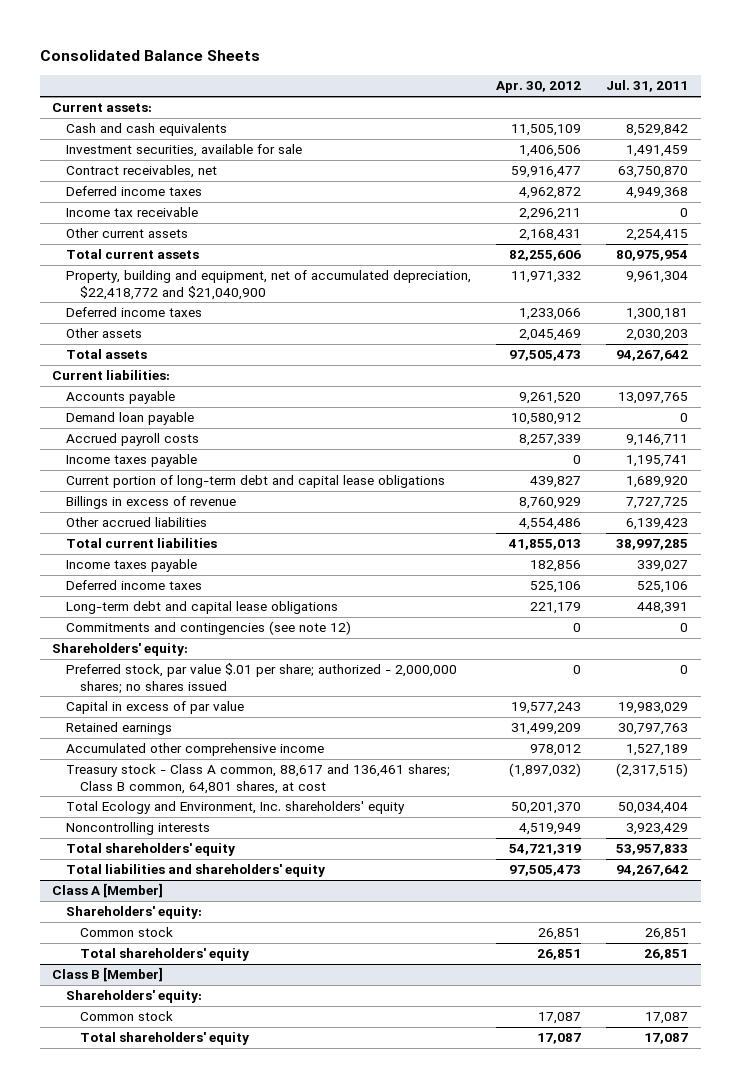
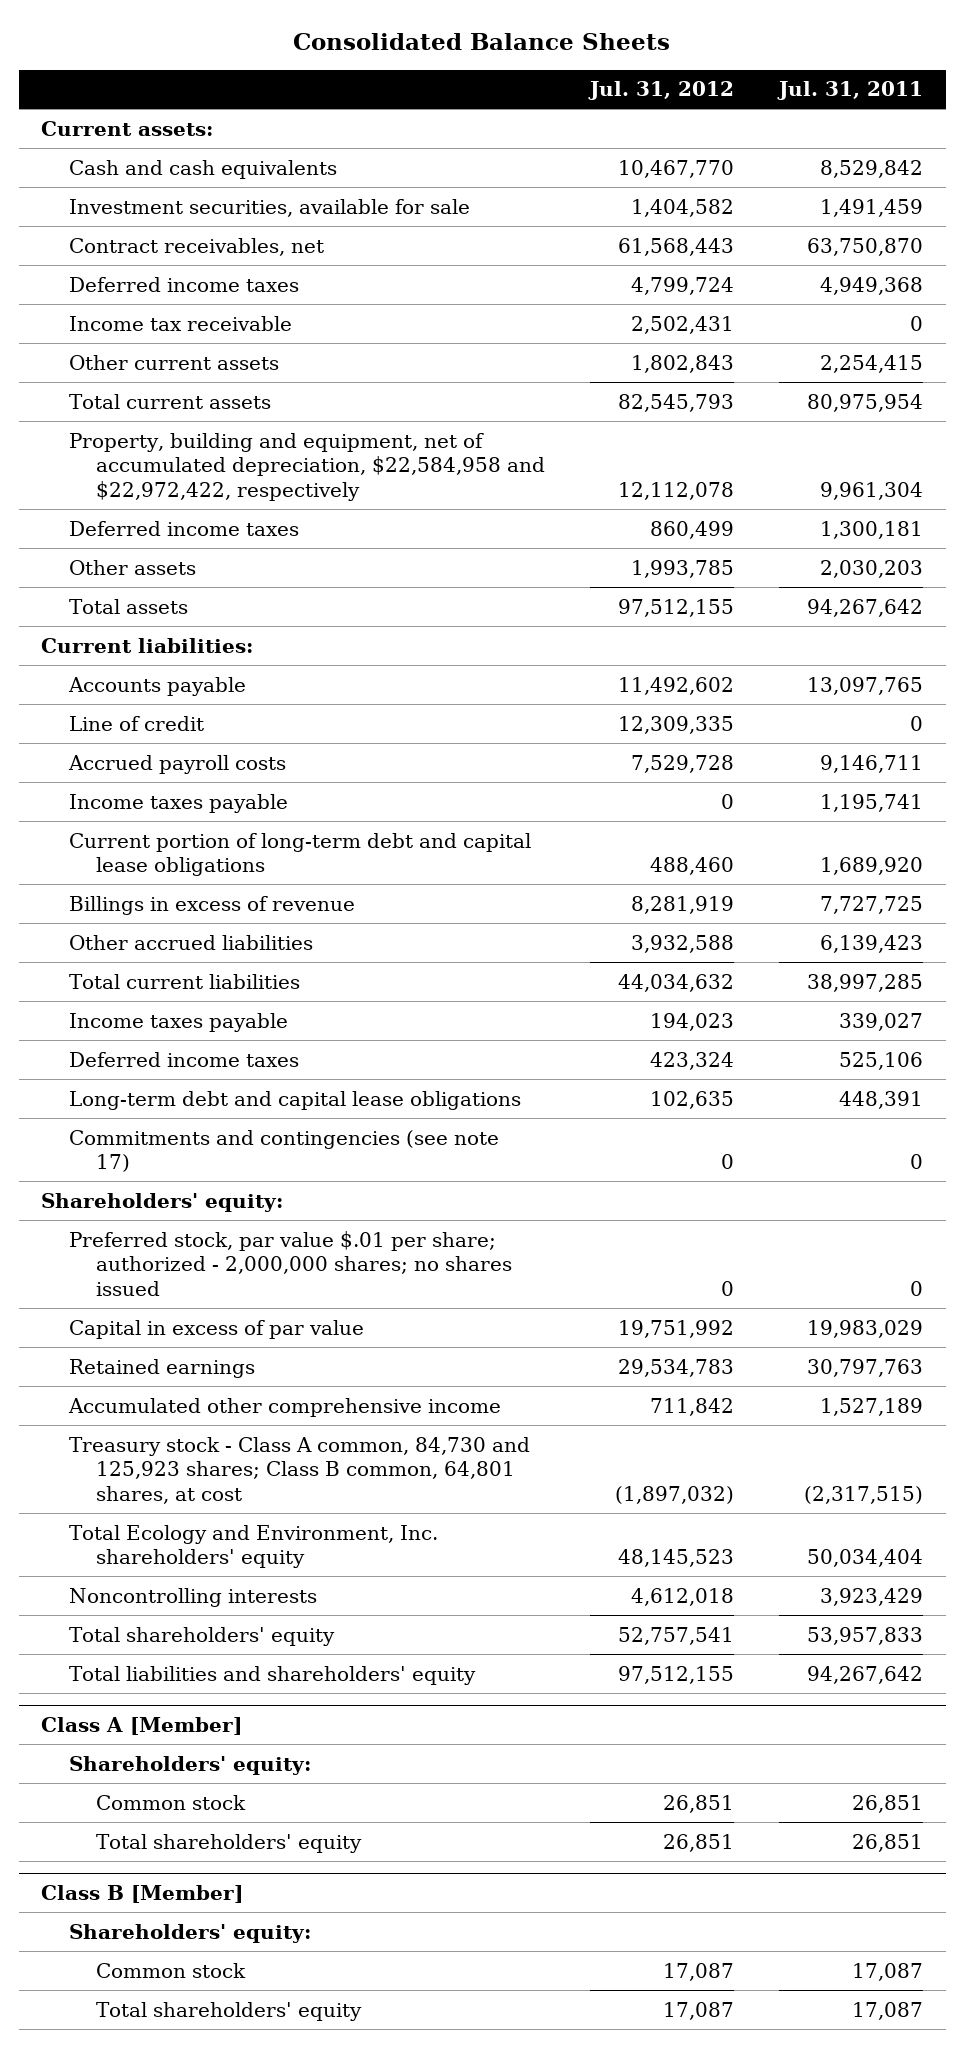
[496,81,582,94] Apr. 30, 2012 -> none
none -> [587,81,734,101] Jul. 31, 2012
[66,270,472,300] Property, building and equipment, net of accumulated depreciation, $22,418,772 and $21,040,900 -> [68,432,545,501] Property, building and equipment, net of accumulated depreciation, $22,584,958 and $22,972,422, respectively
[66,412,195,426] Demand loan payable -> [68,715,204,731] Line of credit
[66,621,352,636] Commitments and contingencies (see note 12) -> [68,1129,499,1173] Commitments and contingencies (see note 17)
[66,764,451,794] Treasury stock - Class A common, 88,617 and 136,461 shares; Class B common, 64,801 shares, at cost -> [68,1436,530,1504] Treasury stock - Class A common, 84,730 and 125,923 shares; Class B common, 64,801 shares, at cost

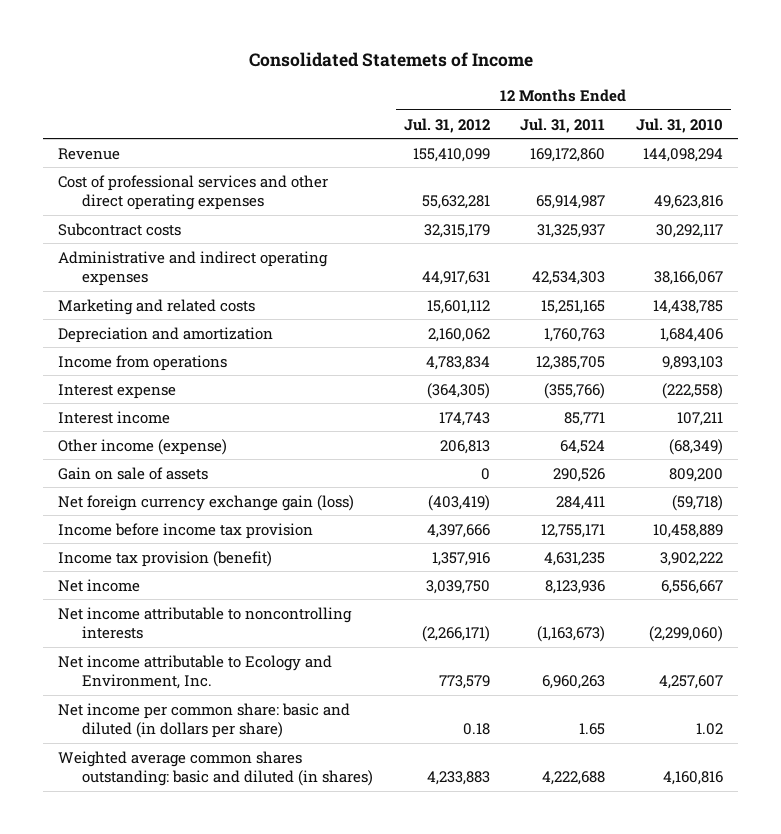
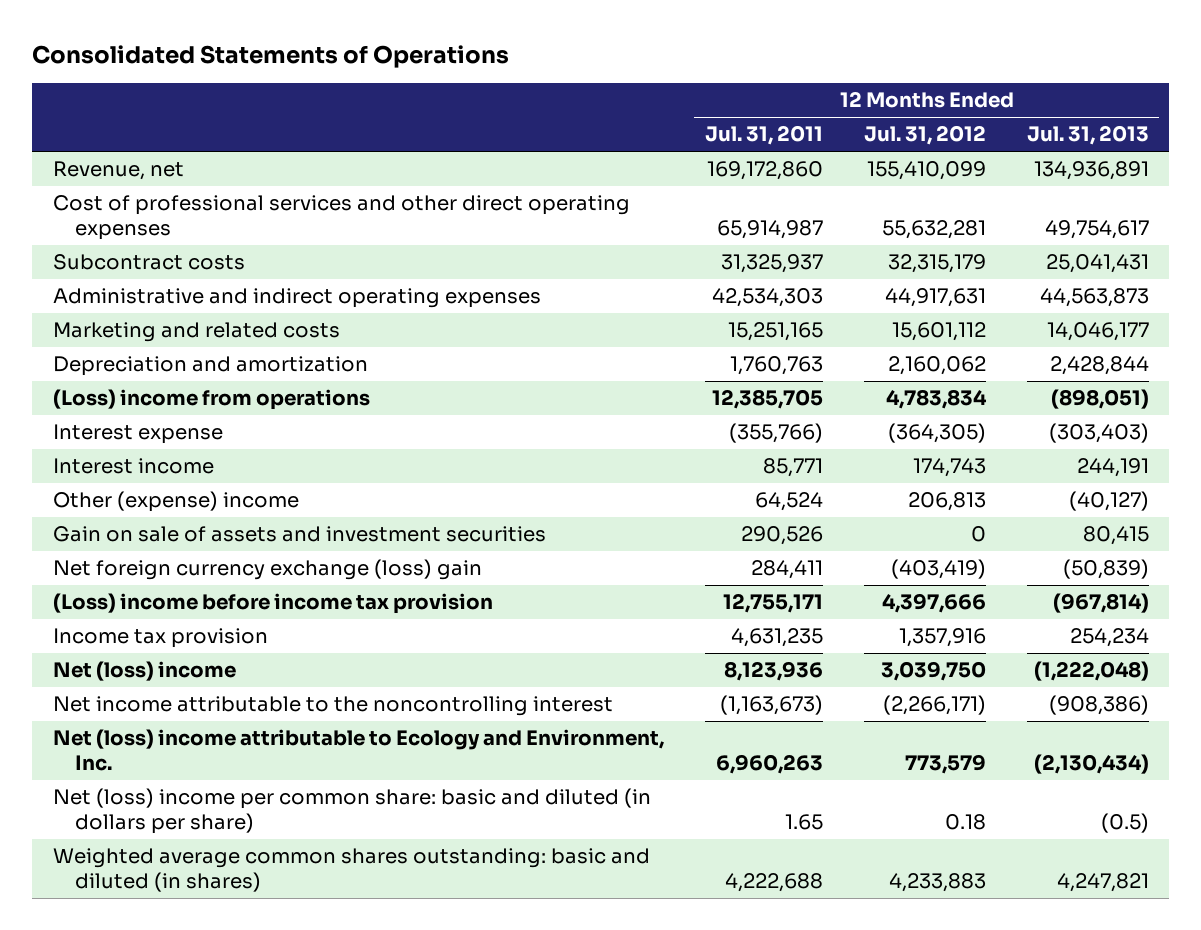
[248,52,533,68] Consolidated Statemets of Income -> [32,45,510,69] Consolidated Statements of Operations
[635,117,723,133] Jul. 31, 2010 -> none
none -> [1026,125,1149,146] Jul. 31, 2013
[58,147,121,160] Revenue -> [52,161,184,181] Revenue, net
[58,354,228,371] Income from operations -> [52,389,370,411] (Loss) income from operations
[58,438,228,455] Other income (expense) -> [52,491,299,513] Other (expense) income
[58,466,209,480] Gain on sale of assets -> [52,526,546,543] Gain on sale of assets and investment securities
[58,494,355,511] Net foreign currency exchange gain (loss) -> [52,559,482,581] Net foreign currency exchange (loss) gain
[58,522,314,539] Income before income tax provision -> [52,593,493,615] (Loss) income before income tax provision
[58,550,273,567] Income tax provision (benefit) -> [52,628,268,649] Income tax provision
[58,578,141,592] Net income -> [52,661,236,682] Net (loss) income
[58,606,353,640] Net income attributable to noncontrolling interests -> [52,696,613,717] Net income attributable to the noncontrolling interest
[58,654,333,690] Net income attributable to Ecology and Environment, Inc. -> [52,729,664,772] Net (loss) income attributable to Ecology and Environment, Inc.
[58,702,351,739] Net income per common share: basic and diluted (in dollars per share) -> [52,788,651,835] Net (loss) income per common share: basic and diluted (in dollars per share)

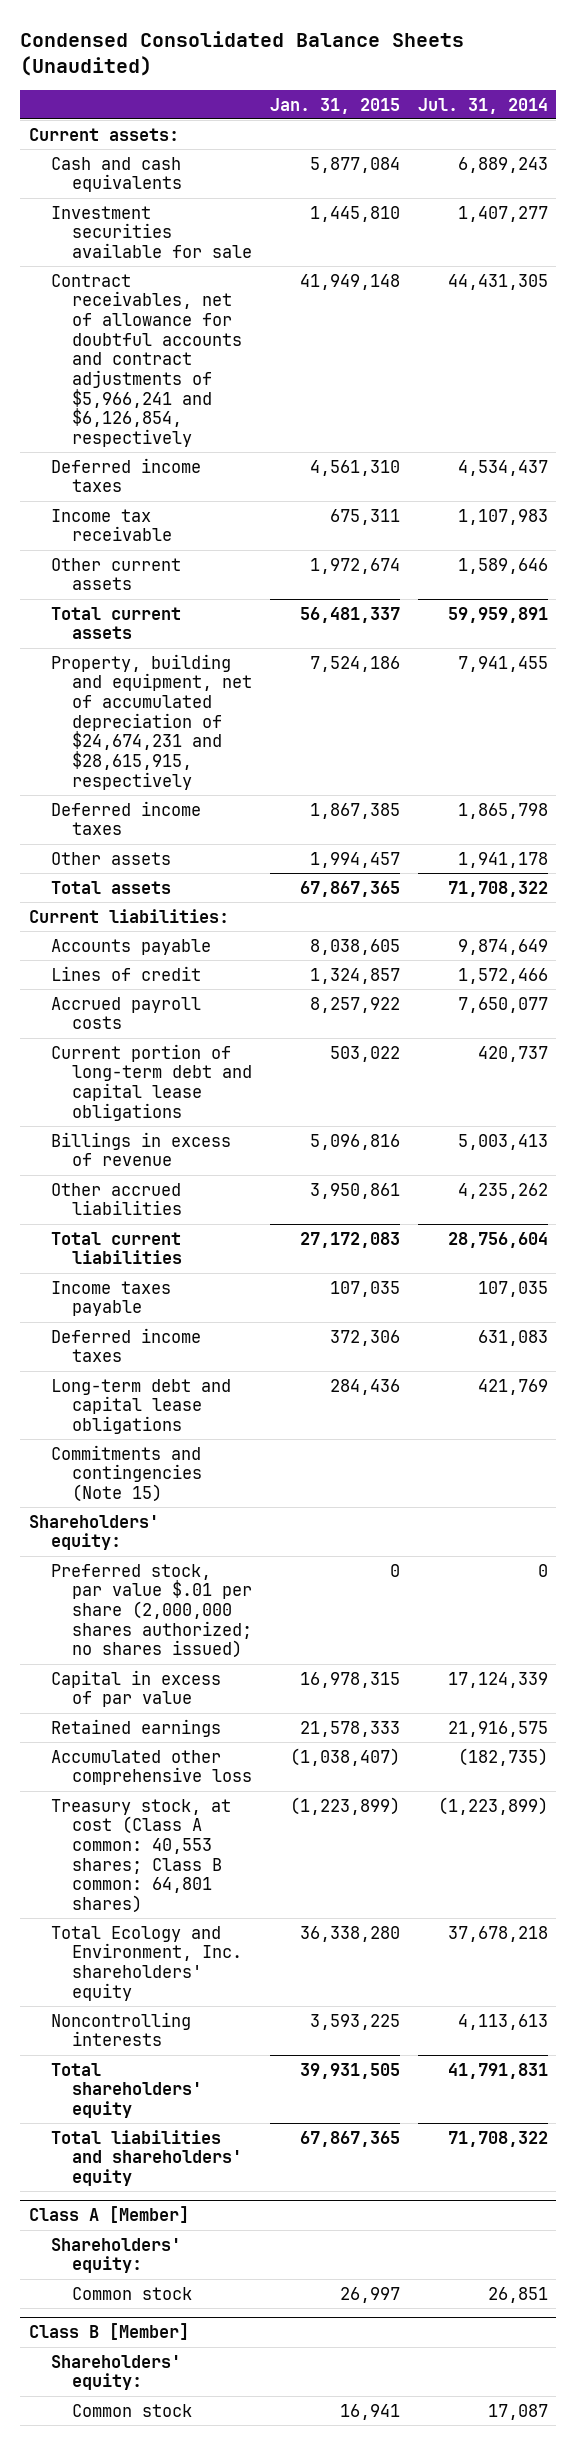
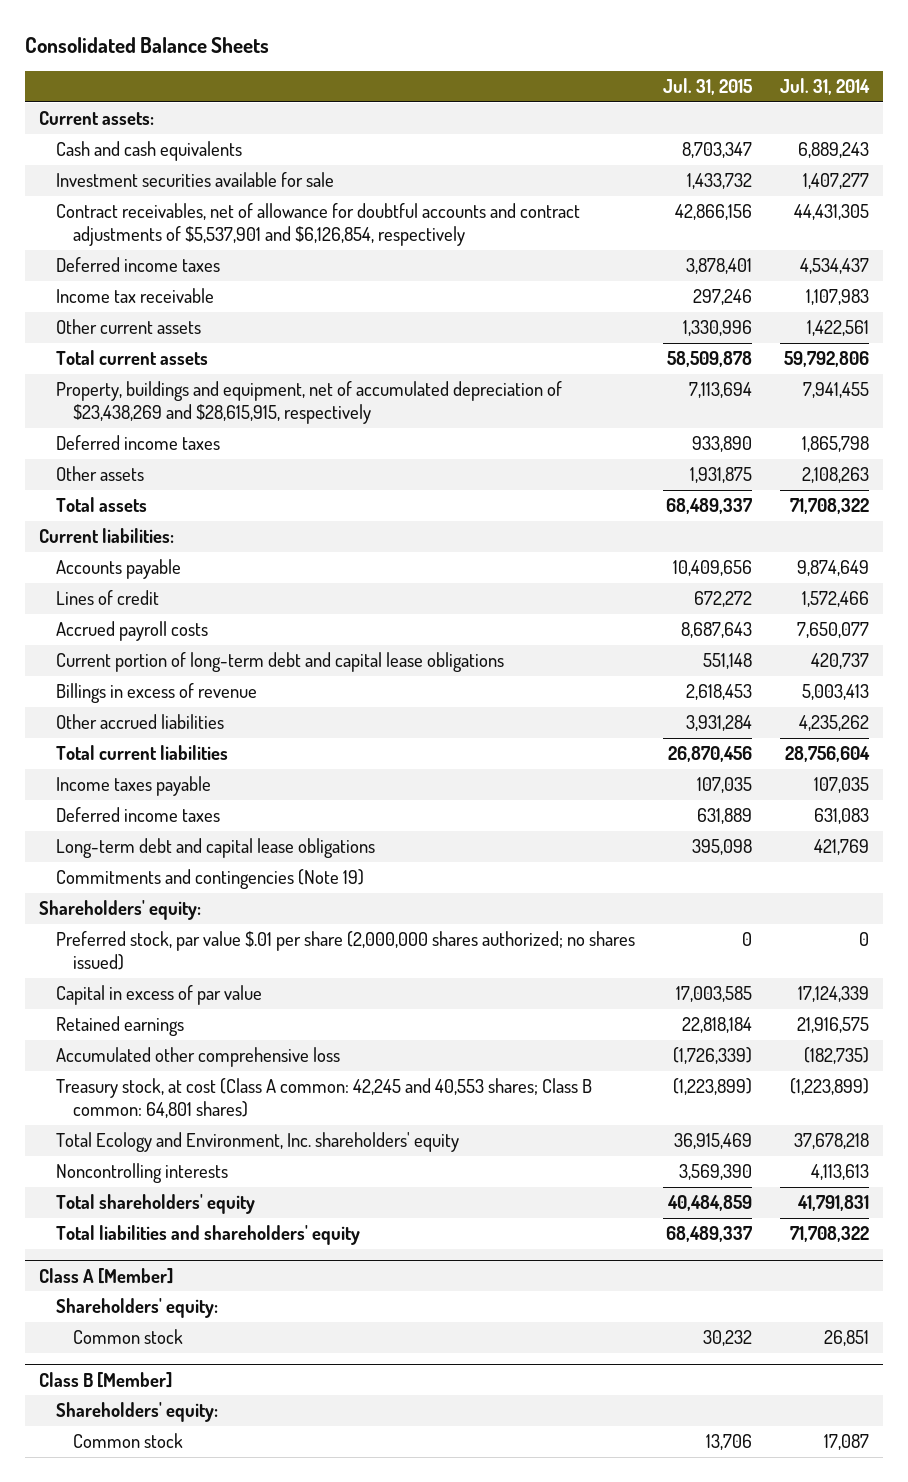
[20,30,465,76] Condensed Consolidated Balance Sheets (Unaudited) -> [24,36,269,53] Consolidated Balance Sheets
[269,97,400,114] Jan. 31, 2015 -> none
none -> [663,78,753,96] Jul. 31, 2015
[50,273,243,448] Contract receivables, net of allowance for doubtful accounts and contract adjustments of $5,966,241 and $6,126,854, respectively -> [56,203,581,247] Contract receivables, net of allowance for doubtful accounts and contract adjustments of $5,537,901 and $6,126,854, respectively
[457,557,548,574] 1,589,646 -> [807,320,870,337] 1,422,561
[447,606,548,623] 59,959,891 -> [784,351,870,368] 59,792,806
[50,653,253,790] Property, building and equipment, net of accumulated depreciation of $24,674,231 and $28,615,915, respectively -> [56,381,563,425] Property, buildings and equipment, net of accumulated depreciation of $23,438,269 and $28,615,915, respectively
[457,851,548,868] 1,941,178 -> [802,467,870,484] 2,108,263
[50,1444,203,1503] Commitments and contingencies (Note 15) -> [56,869,365,890] Commitments and contingencies (Note 19)
[50,1798,231,1914] Treasury stock, at cost (Class A common: 40,553 shares; Class B common: 64,801 shares) -> [56,1078,593,1119] Treasury stock, at cost (Class A common: 42,245 and 40,553 shares; Class B common: 64,801 shares)

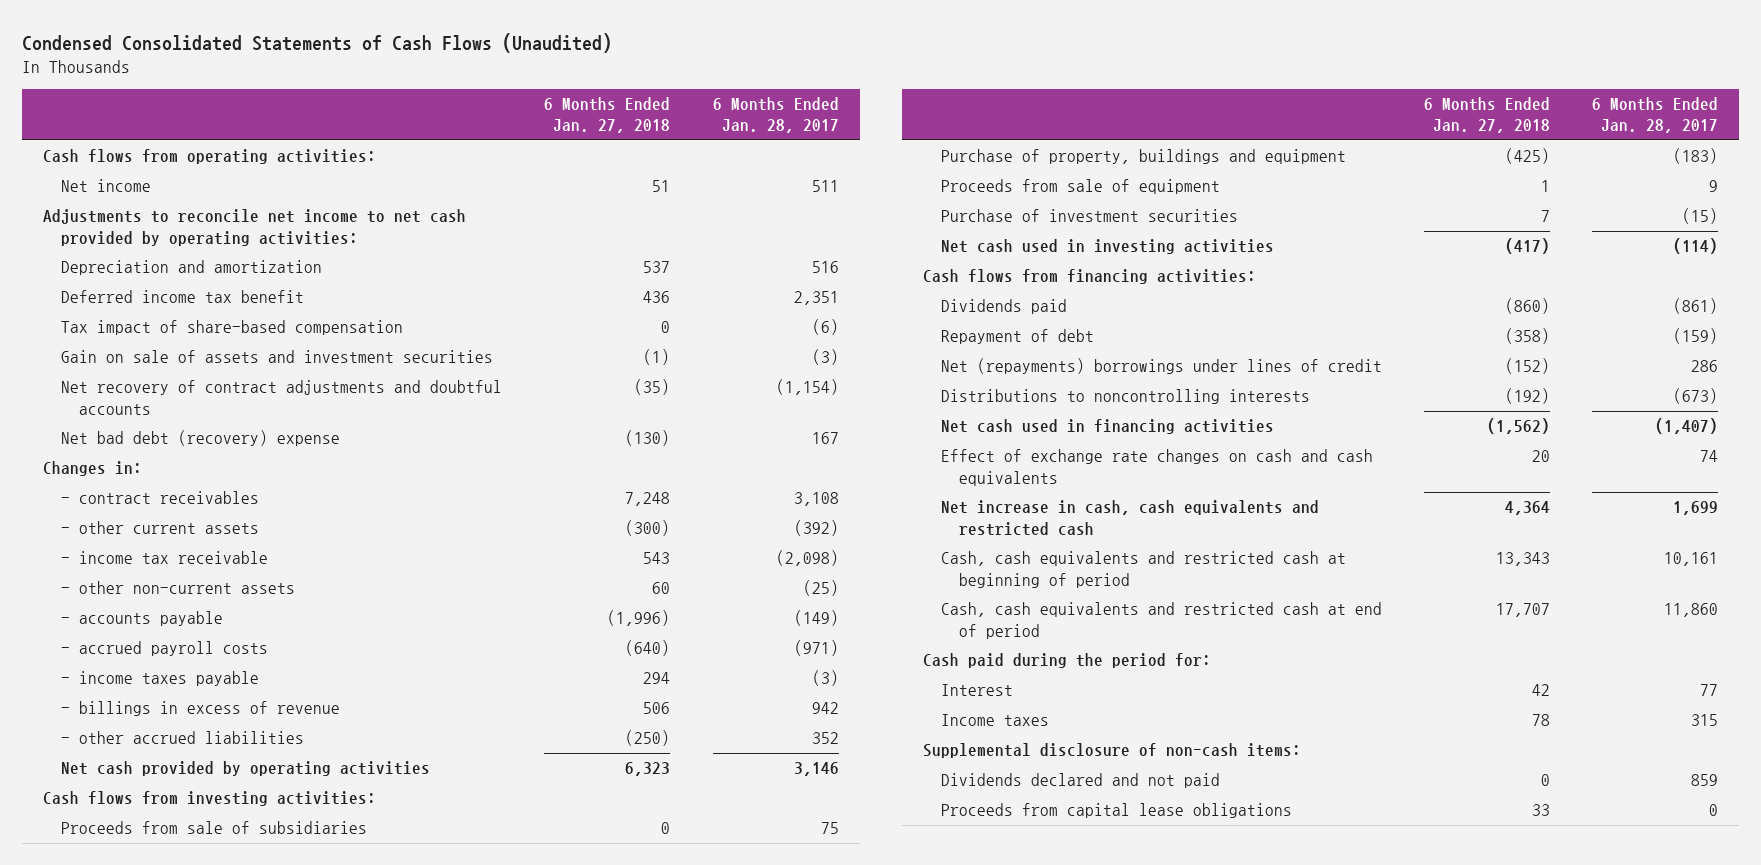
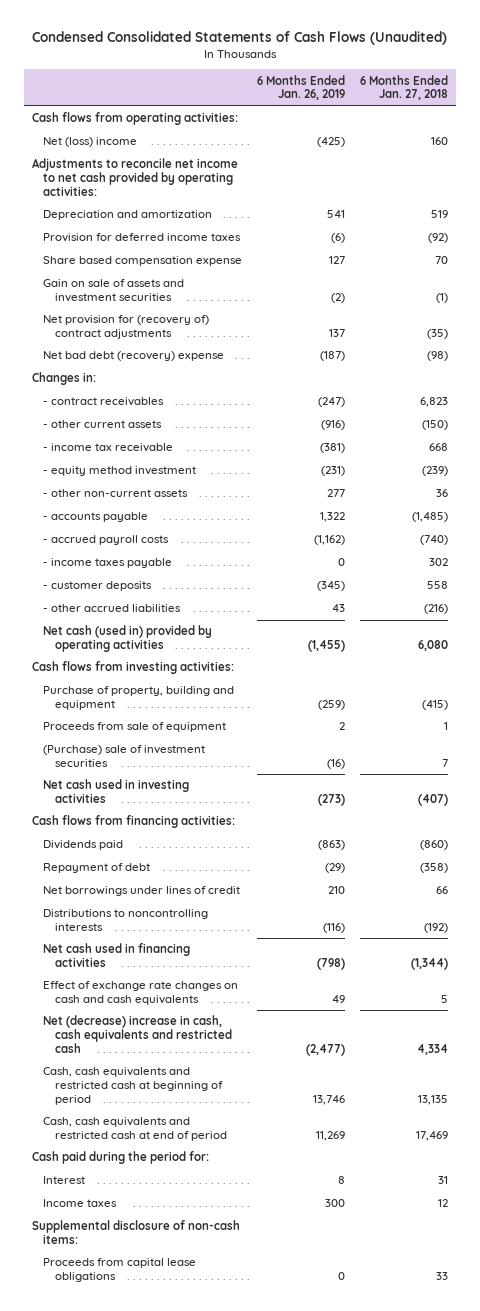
[712,97,839,134] 6 Months Ended Jan. 28, 2017 -> none
none -> [257,74,346,101] 6 Months Ended Jan. 26, 2019
[61,179,152,193] Net income -> [43,137,138,148] Net (loss) income
[652,180,671,193] 51 -> [431,137,449,146] 160
[61,320,404,336] Tax impact of share-based compensation -> none
[643,261,671,274] 537 -> [431,210,449,219] 519
[61,290,305,304] Deferred income tax benefit -> [43,233,242,243] Provision for deferred income taxes
[643,291,671,304] 436 -> [428,233,449,244] (92)
none -> [43,256,243,267] Share based compensation expense
[61,380,503,415] Net recovery of contract adjustments and doubtful accounts -> [43,315,210,340] Net provision for (recovery of) contract adjustments
[625,430,671,447] (130) -> [427,351,449,362] (98)
[61,701,341,717] - billings in excess of revenue -> none
[625,492,671,507] 7,248 -> [420,397,449,408] 6,823
[625,520,671,537] (300) -> [422,420,449,431] (150)
[643,552,671,565] 543 -> [429,443,449,452] 668
none -> [43,466,197,477] - equity method investment
[652,582,671,595] 60 -> [436,489,449,498] 36
[607,610,671,627] (1,996) -> [412,512,449,523] (1,485)
[625,640,671,657] (640) -> [420,535,449,546] (740)
[643,672,671,685] 294 -> [429,558,449,567] 302
none -> [43,581,153,592] - customer deposits
[625,730,671,747] (250) -> [424,604,449,615] (216)
[61,761,431,777] Net cash provided by operating activities -> [43,625,213,653] Net cash (used in) provided by operating activities
[625,762,671,777] 6,323 -> [418,640,449,652] 6,080
[61,821,368,835] Proceeds from sale of subsidiaries -> none
[940,149,1346,165] Purchase of property, buildings and equipment -> [43,686,235,711] Purchase of property, building and equipment
[1504,148,1550,165] (425) -> [422,700,449,711] (415)
[940,209,1238,223] Purchase of investment securities -> [43,745,206,768] (Purchase) sale of investment securities
[1504,238,1550,255] (417) -> [418,794,449,807] (407)
[940,358,1382,375] Net (repayments) borrowings under lines of credit -> [43,886,241,897] Net borrowings under lines of credit
[1504,358,1550,375] (152) -> [436,886,449,895] 66
[1486,418,1550,435] (1,562) -> [411,958,449,971] (1,344)
[1531,450,1550,463] 20 -> [441,995,449,1004] 5
[940,500,1319,536] Net increase in cash, cash equivalents and restricted cash -> [43,1015,232,1053] Net (decrease) increase in cash, cash equivalents and restricted cash
[1504,501,1550,516] 4,364 -> [417,1043,449,1055] 4,334
[1495,552,1550,567] 13,343 -> [418,1094,449,1105] 13,135
[1495,603,1550,618] 17,707 -> [416,1131,449,1142] 17,469
[1531,684,1550,697] 42 -> [438,1176,449,1185] 31
[1531,714,1550,727] 78 -> [438,1199,449,1208] 12
[940,773,1220,789] Dividends declared and not paid -> none

